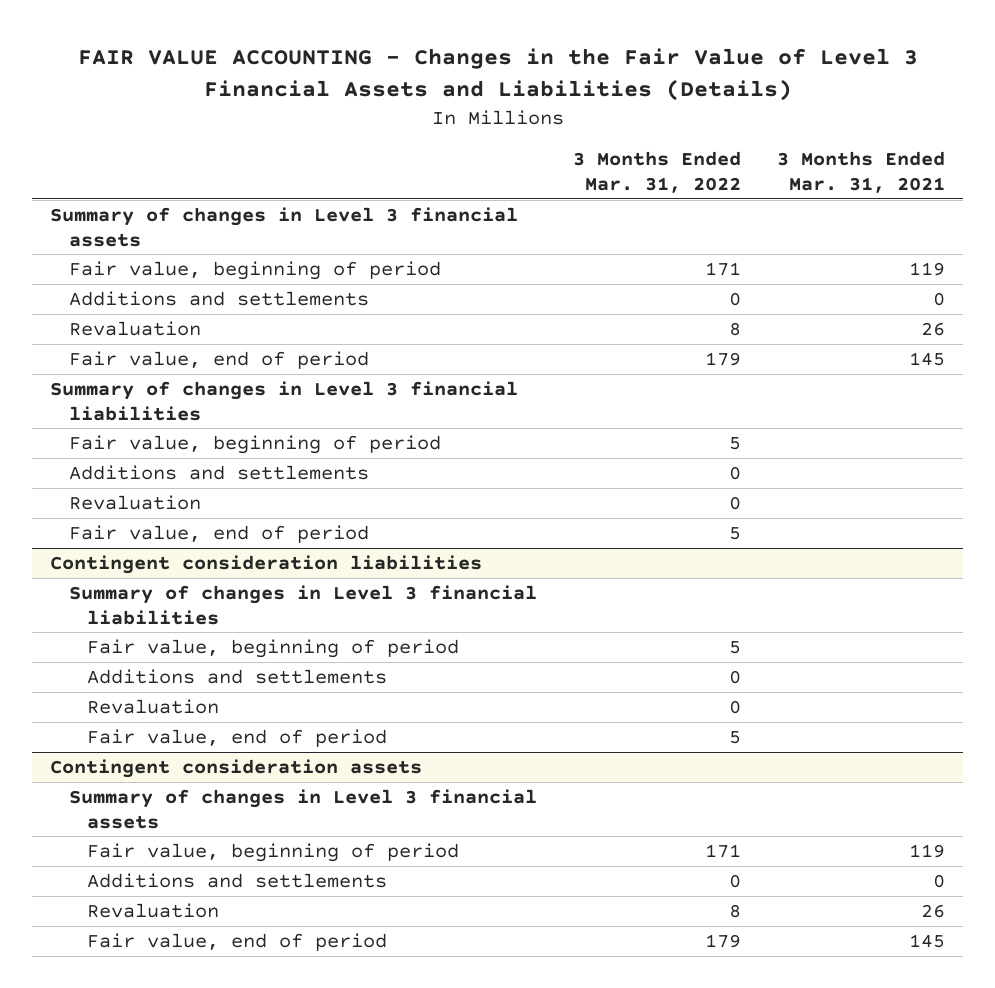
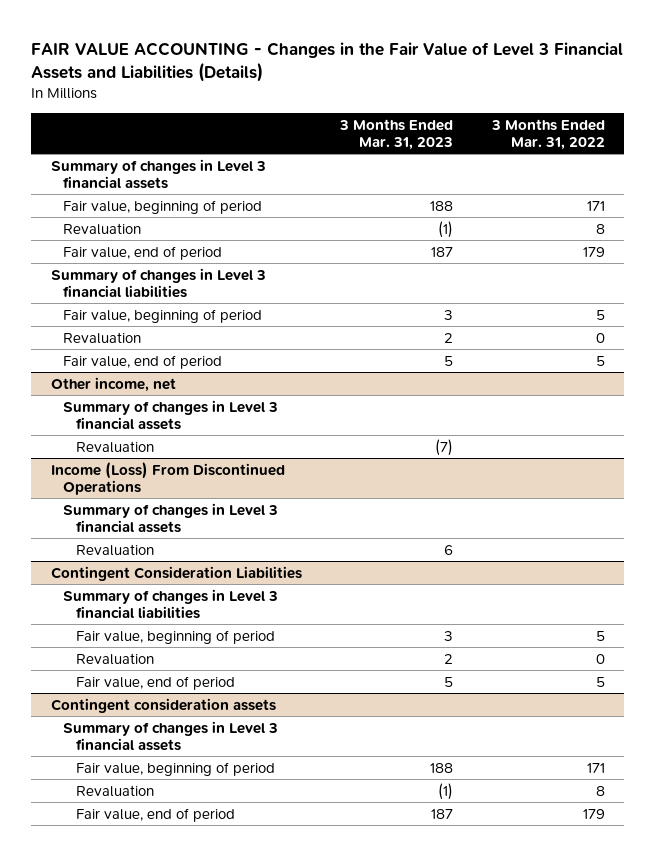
[776,151,945,193] 3 Months Ended Mar. 31, 2021 -> none
none -> [339,118,454,151] 3 Months Ended Mar. 31, 2023
[68,291,369,307] Additions and settlements -> none
[68,465,369,481] Additions and settlements -> none
none -> [50,376,176,392] Other income, net
none -> [63,399,279,430] Summary of changes in Level 3 financial assets
none -> [75,440,154,453] Revaluation
none -> [50,461,285,495] Income (Loss) From Discontinued Operations
none -> [63,502,279,533] Summary of changes in Level 3 financial assets
none -> [75,543,154,556] Revaluation
[50,555,483,575] Contingent consideration liabilities -> [50,565,302,581] Contingent Consideration Liabilities
[86,669,387,685] Additions and settlements -> none
[86,873,387,889] Additions and settlements -> none

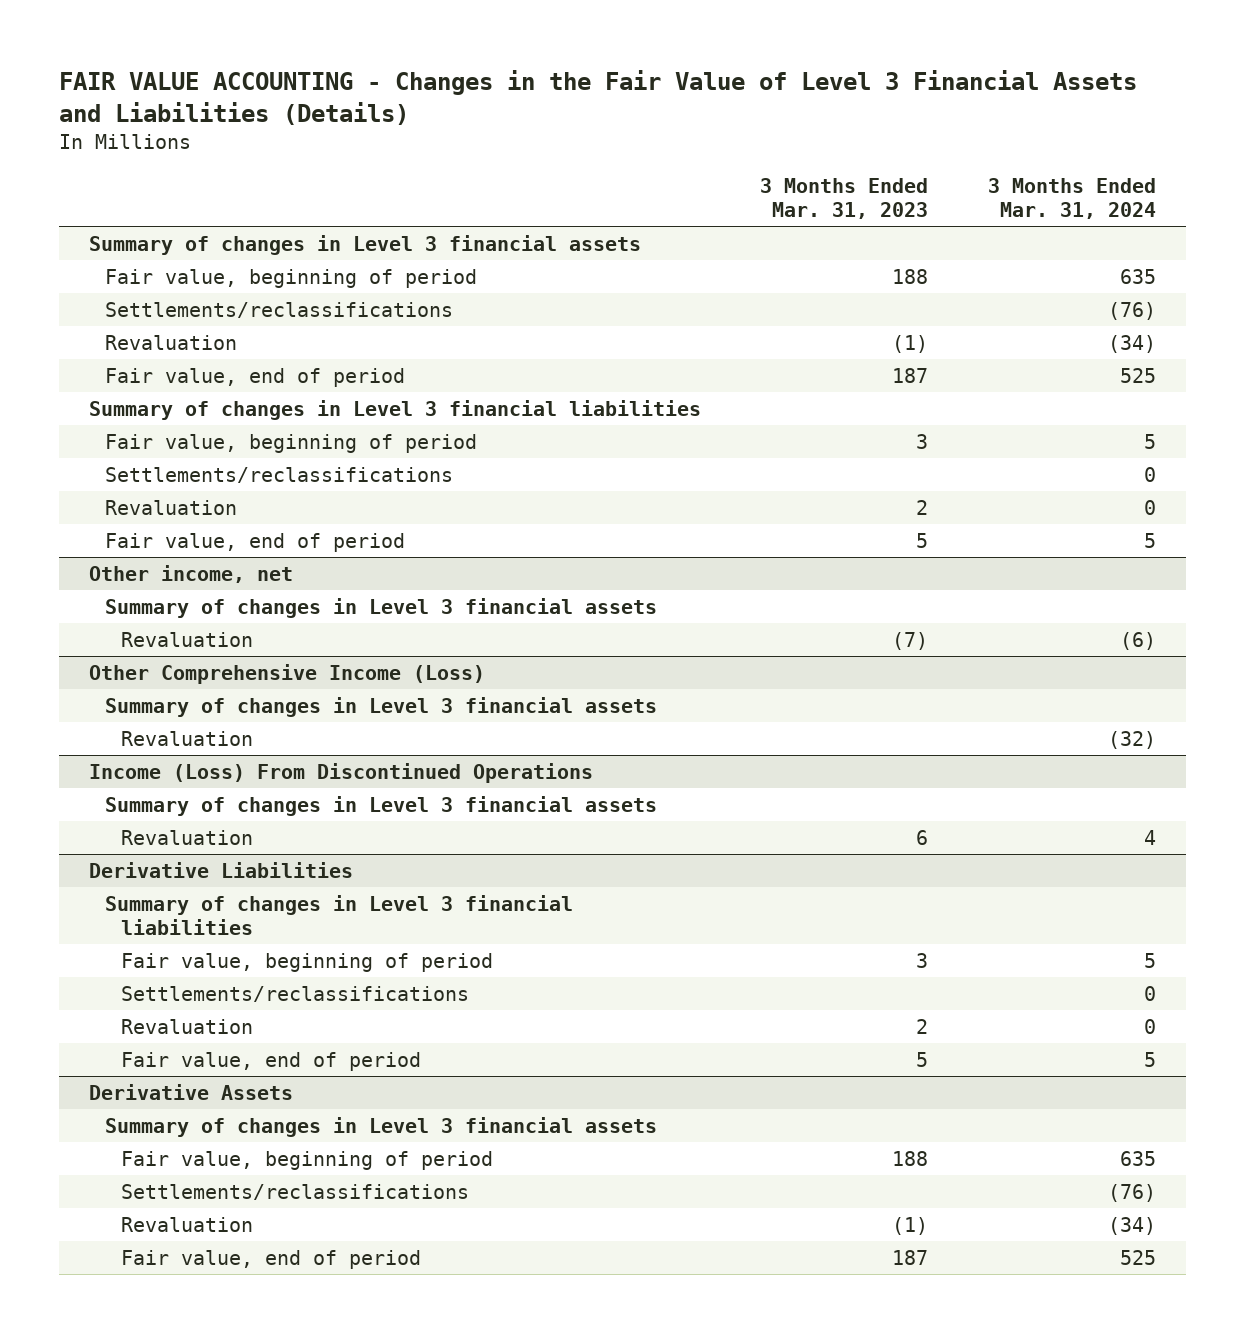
[491,118,606,151] 3 Months Ended Mar. 31, 2022 -> none
none -> [988,177,1157,220] 3 Months Ended Mar. 31, 2024
none -> [104,301,453,318] Settlements/reclassifications
none -> [104,466,453,483] Settlements/reclassifications
none -> [88,663,485,684] Other Comprehensive Income (Loss)
none -> [104,696,657,717] Summary of changes in Level 3 financial assets
none -> [120,730,253,746] Revaluation
[50,565,302,581] Contingent Consideration Liabilities -> [88,861,353,878] Derivative Liabilities
none -> [120,985,469,1002] Settlements/reclassifications
[50,697,276,713] Contingent consideration assets -> [88,1083,293,1100] Derivative Assets
none -> [120,1183,469,1200] Settlements/reclassifications

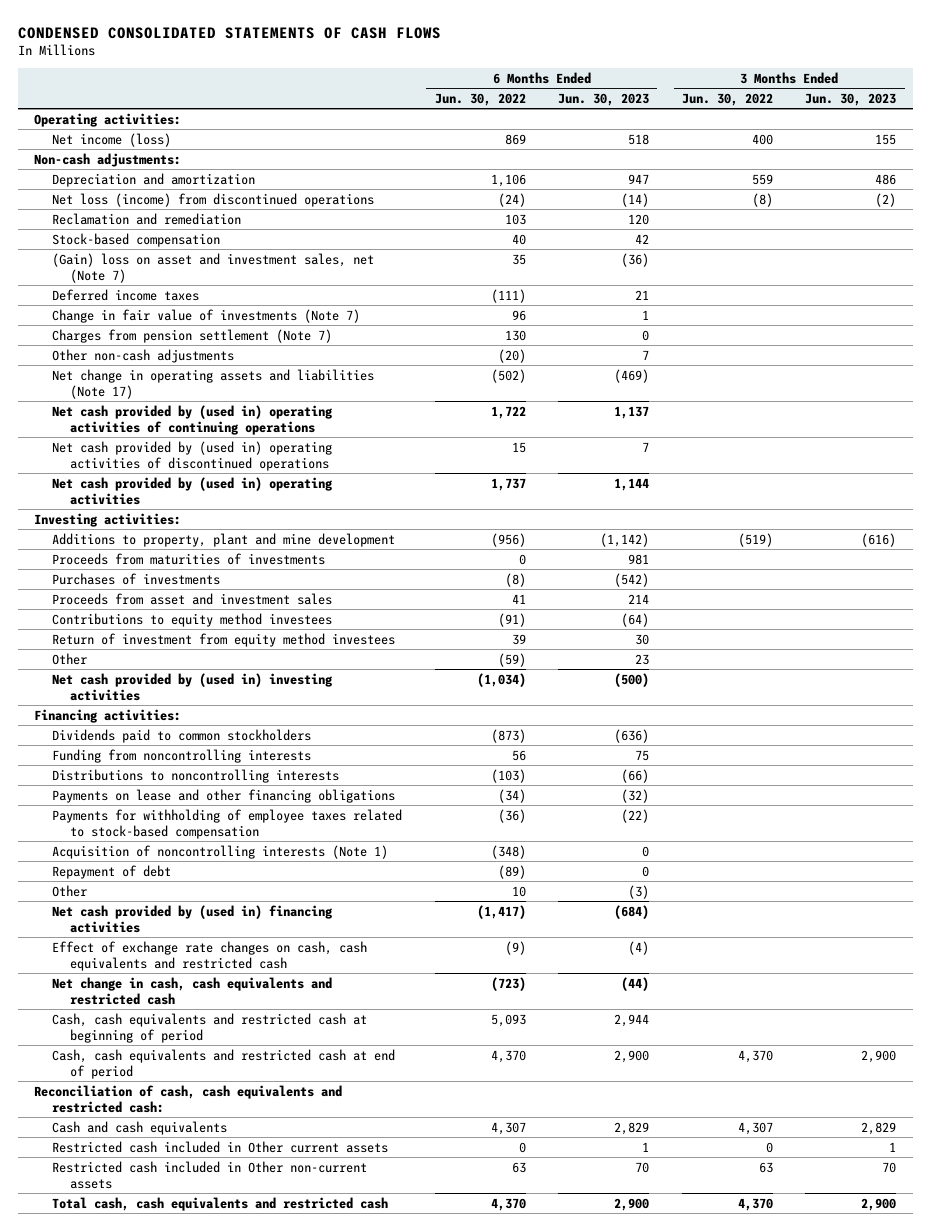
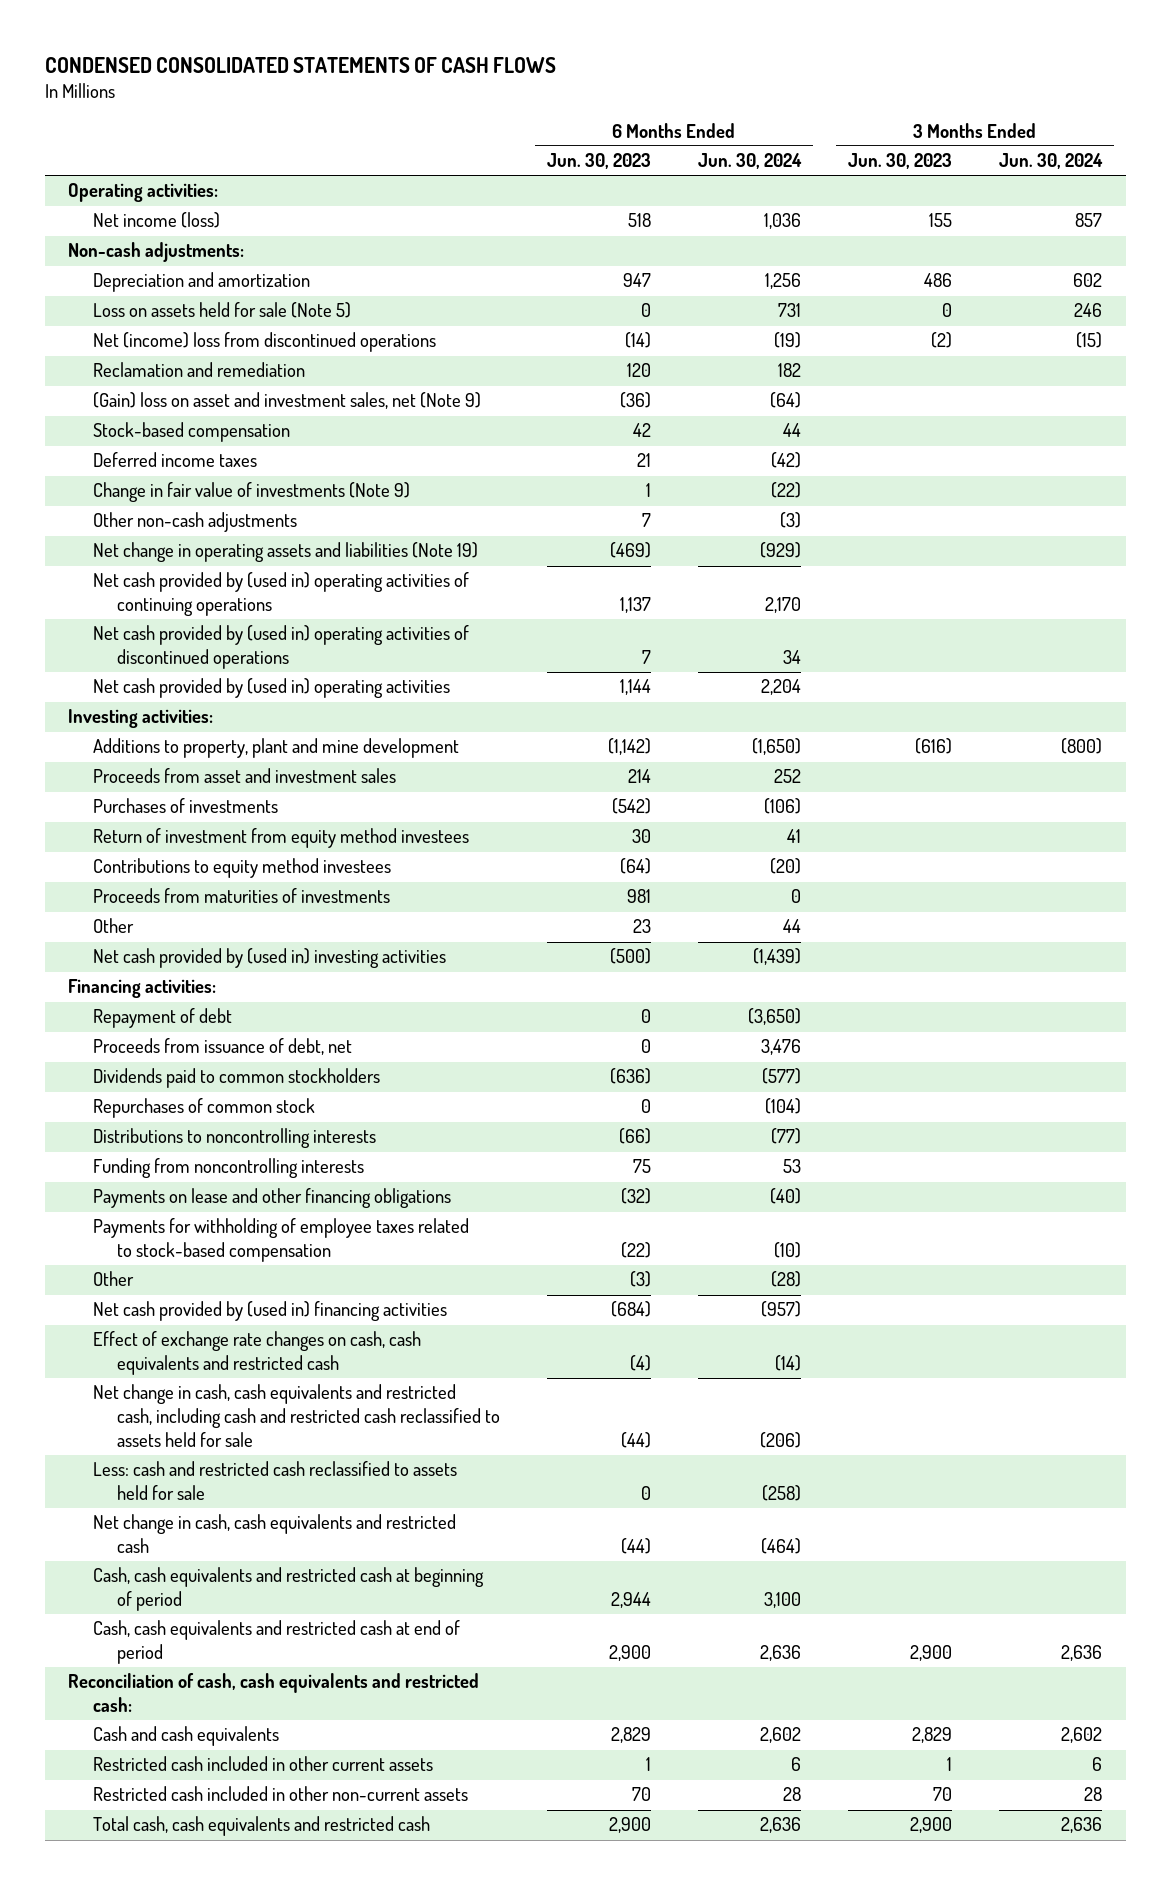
[434,92,526,106] Jun. 30, 2022 -> none
[681,92,773,106] Jun. 30, 2022 -> none
none -> [698,153,803,170] Jun. 30, 2024
none -> [999,153,1104,170] Jun. 30, 2024
none -> [92,302,351,319] Loss on assets held for sale (Note 5)
[52,192,375,207] Net loss (income) from discontinued operations -> [92,332,436,353] Net (income) loss from discontinued operations
none -> [92,392,481,410] (Gain) loss on asset and investment sales, net (Note 9)
[52,252,375,283] (Gain) loss on asset and investment sales, net (Note 7) -> none
[52,328,333,343] Charges from pension settlement (Note 7) -> none
[52,308,361,323] Change in fair value of investments (Note 7) -> [92,482,410,503] Change in fair value of investments (Note 9)
[52,368,375,399] Net change in operating assets and liabilities (Note 17) -> [92,542,478,563] Net change in operating assets and liabilities (Note 19)
[52,572,221,585] Purchases of investments -> [92,798,278,814] Purchases of investments
[52,612,333,627] Contributions to equity method investees -> [92,858,391,879] Contributions to equity method investees
[52,552,326,565] Proceeds from maturities of investments -> [92,888,390,904] Proceeds from maturities of investments
[52,864,172,879] Repayment of debt -> [92,1008,232,1029] Repayment of debt
none -> [92,1038,352,1056] Proceeds from issuance of debt, net
none -> [92,1098,315,1119] Repurchases of common stock
[52,748,312,763] Funding from noncontrolling interests -> [92,1158,364,1179] Funding from noncontrolling interests
[52,844,389,859] Acquisition of noncontrolling interests (Note 1) -> none
none -> [92,1384,500,1447] Net change in cash, cash equivalents and restricted cash, including cash and restricted cash reclassified to assets held for sale
none -> [92,1461,457,1501] Less: cash and restricted cash reclassified to assets held for sale
[52,1140,389,1153] Restricted cash included in Other current assets -> [92,1756,433,1772] Restricted cash included in other current assets
[52,1160,368,1189] Restricted cash included in Other non-current assets -> [92,1786,468,1802] Restricted cash included in other non-current assets

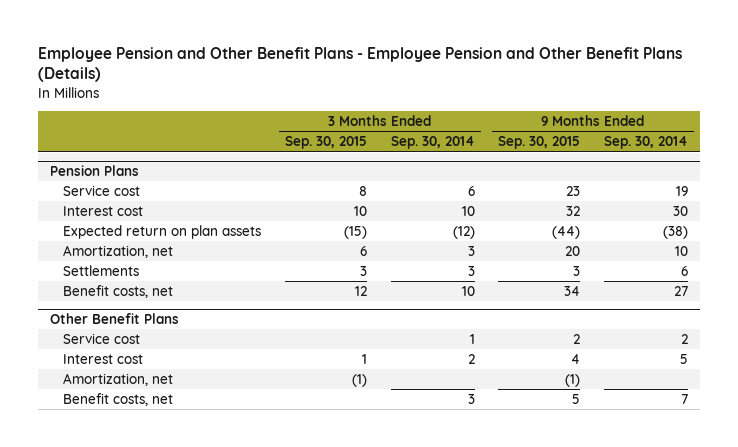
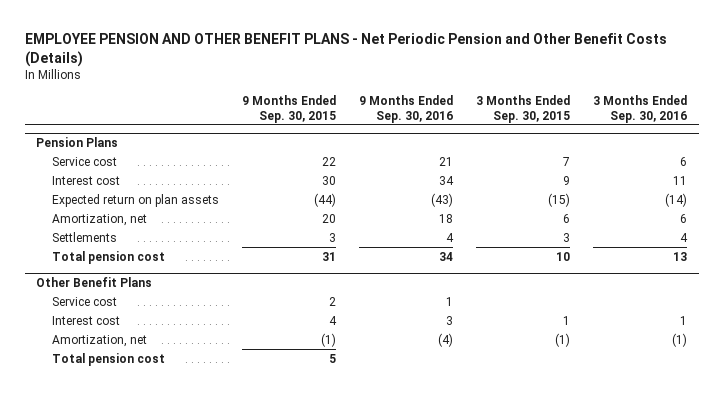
[37,46,682,83] Employee Pension and Other Benefit Plans - Employee Pension and Other Benefit Plans (Details) -> [24,32,667,67] EMPLOYEE PENSION AND OTHER BENEFIT PLANS - Net Periodic Pension and Other Benefit Costs (Details)
[390,136,475,150] Sep. 30, 2014 -> none
[603,136,688,150] Sep. 30, 2014 -> none
none -> [358,94,453,123] 9 Months Ended Sep. 30, 2016
none -> [593,94,688,123] 3 Months Ended Sep. 30, 2016
[358,185,367,196] 8 -> [562,156,570,166] 7
[566,185,581,196] 23 -> [321,156,336,166] 22
[353,205,367,216] 10 -> [562,175,570,185] 9
[566,205,581,216] 32 -> [321,175,336,185] 30
[63,284,174,298] Benefit costs, net -> [51,250,165,264] Total pension cost
[354,285,367,296] 12 -> [555,251,570,261] 10
[564,285,581,296] 34 -> [321,251,336,261] 31
[63,392,174,406] Benefit costs, net -> [51,352,165,366] Total pension cost

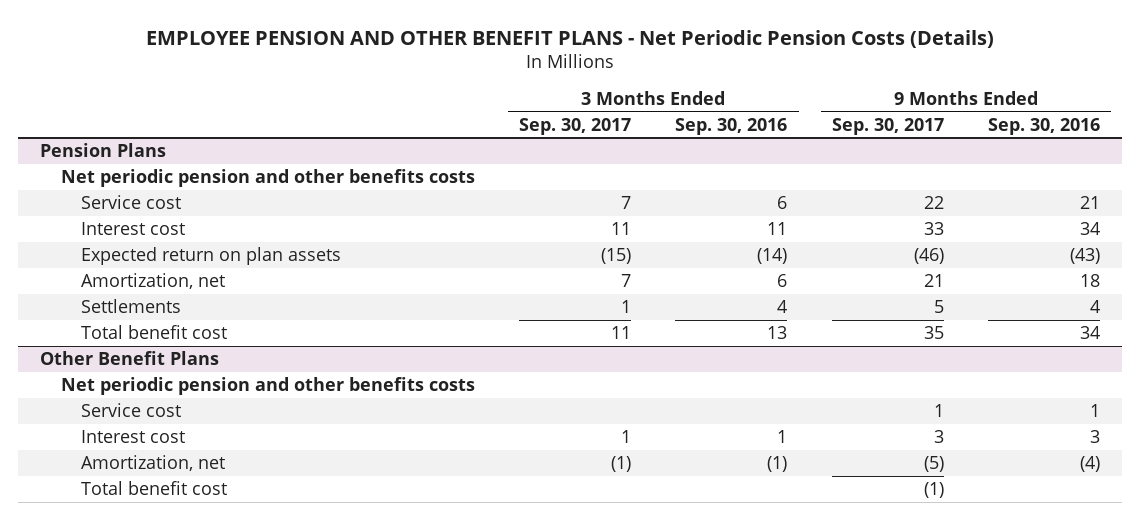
[24,32,667,67] EMPLOYEE PENSION AND OTHER BENEFIT PLANS - Net Periodic Pension and Other Benefit Costs (Details) -> [146,29,995,48] EMPLOYEE PENSION AND OTHER BENEFIT PLANS - Net Periodic Pension Costs (Details)
[241,94,336,123] 9 Months Ended Sep. 30, 2015 -> none
[475,94,570,123] 3 Months Ended Sep. 30, 2015 -> none
none -> [519,117,632,135] Sep. 30, 2017
none -> [831,117,944,135] Sep. 30, 2017
none -> [60,169,475,188] Net periodic pension and other benefits costs
[51,250,165,264] Total pension cost -> [81,325,228,340] Total benefit cost
none -> [60,377,475,396] Net periodic pension and other benefits costs
[51,352,165,366] Total pension cost -> [81,481,228,496] Total benefit cost

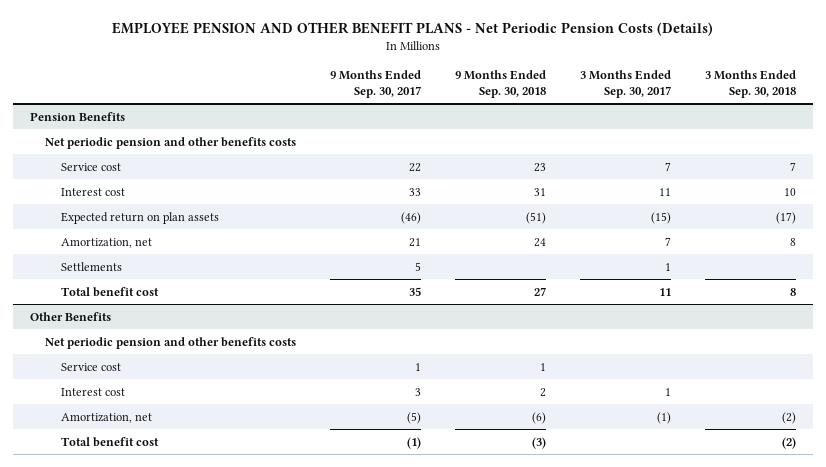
[675,117,788,135] Sep. 30, 2016 -> none
[988,117,1101,135] Sep. 30, 2016 -> none
none -> [455,70,547,99] 9 Months Ended Sep. 30, 2018
none -> [705,70,797,99] 3 Months Ended Sep. 30, 2018
[39,143,166,158] Pension Plans -> [29,111,125,121] Pension Benefits
[39,351,219,366] Other Benefit Plans -> [29,311,111,321] Other Benefits

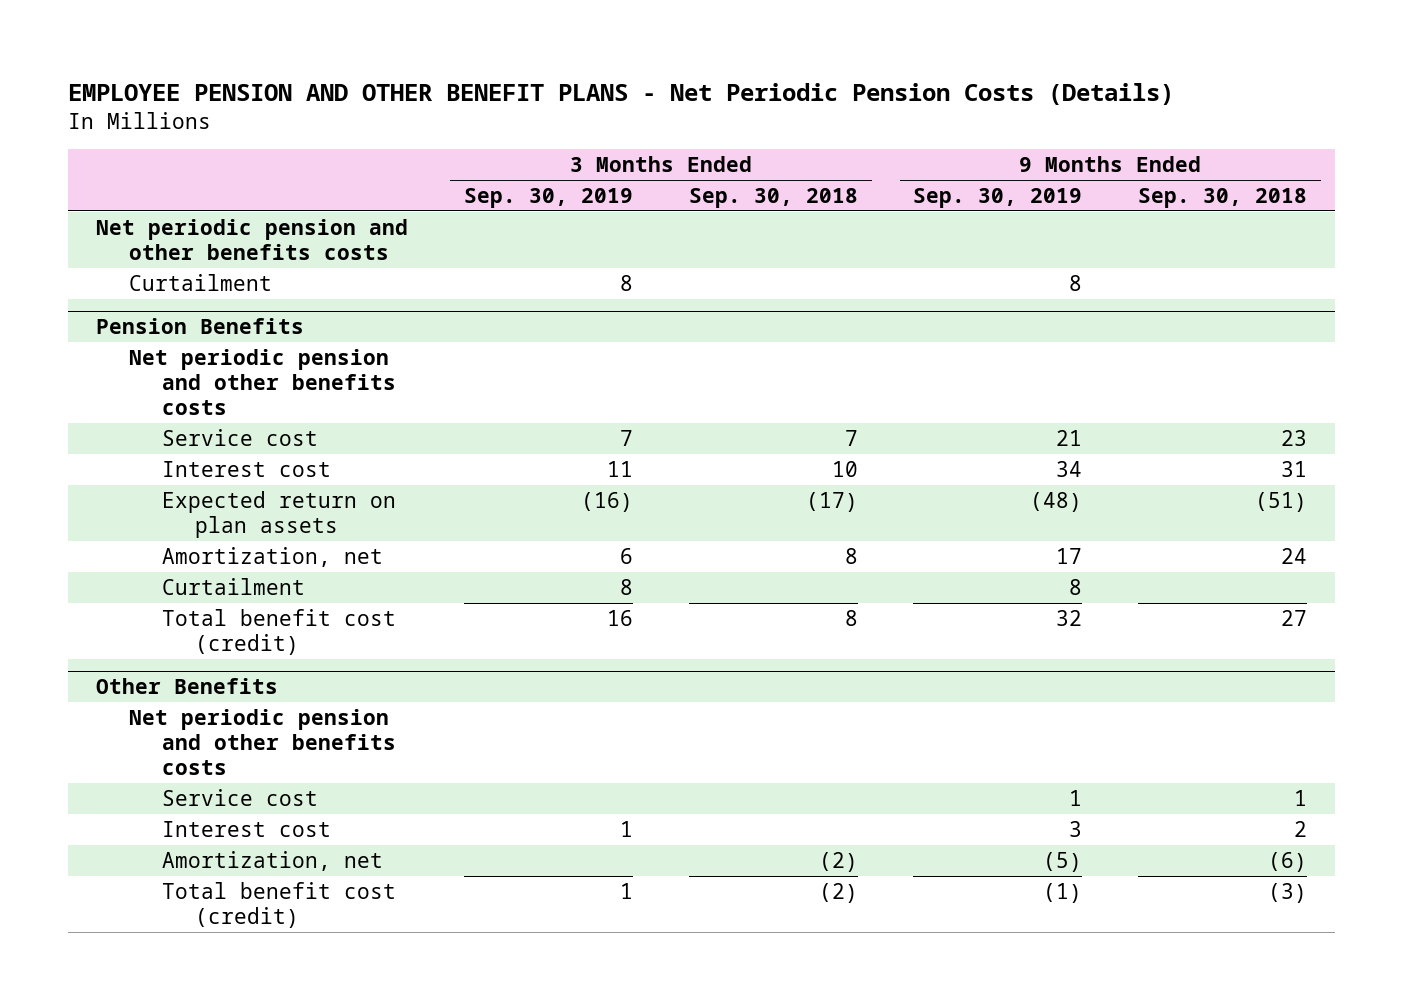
[330,70,422,99] 9 Months Ended Sep. 30, 2017 -> none
[580,70,672,99] 3 Months Ended Sep. 30, 2017 -> none
none -> [464,188,634,209] Sep. 30, 2019
none -> [913,188,1083,209] Sep. 30, 2019
none -> [96,218,409,261] Net periodic pension and other benefits costs
none -> [129,273,273,291] Curtailment
[60,261,122,271] Settlements -> none
none -> [162,577,306,595] Curtailment
[60,286,159,297] Total benefit cost -> [162,608,397,656] Total benefit cost (credit)
[60,436,159,447] Total benefit cost -> [162,881,397,929] Total benefit cost (credit)

